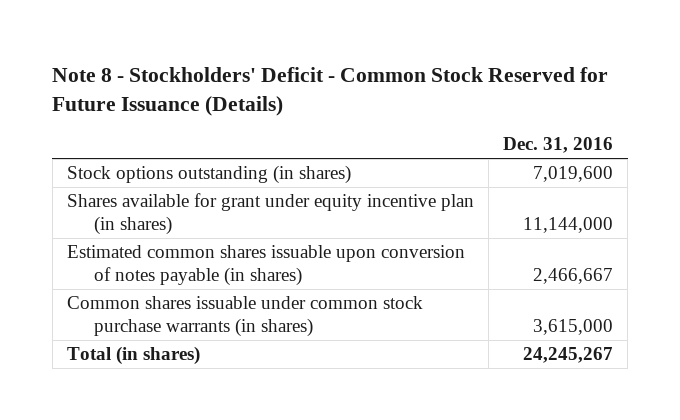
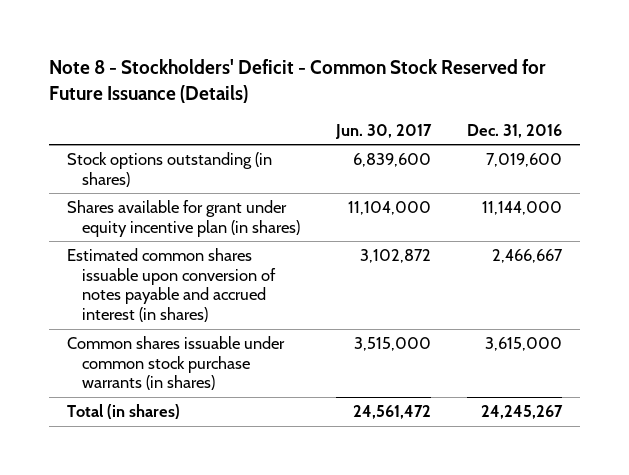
none -> [335,123,433,139] Jun. 30, 2017
[66,245,465,287] Estimated common shares issuable upon conversion of notes payable (in shares) -> [66,248,277,323] Estimated common shares issuable upon conversion of notes payable and accrued interest (in shares)

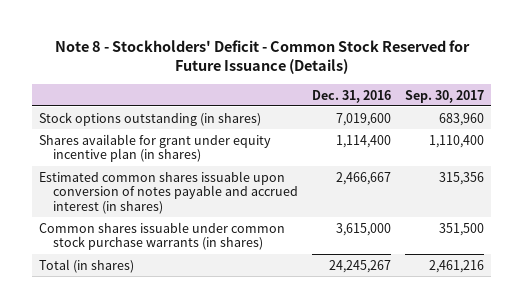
[335,123,433,139] Jun. 30, 2017 -> none
none -> [405,89,485,103] Sep. 30, 2017
[482,201,563,216] 11,144,000 -> [336,134,392,148] 1,114,400

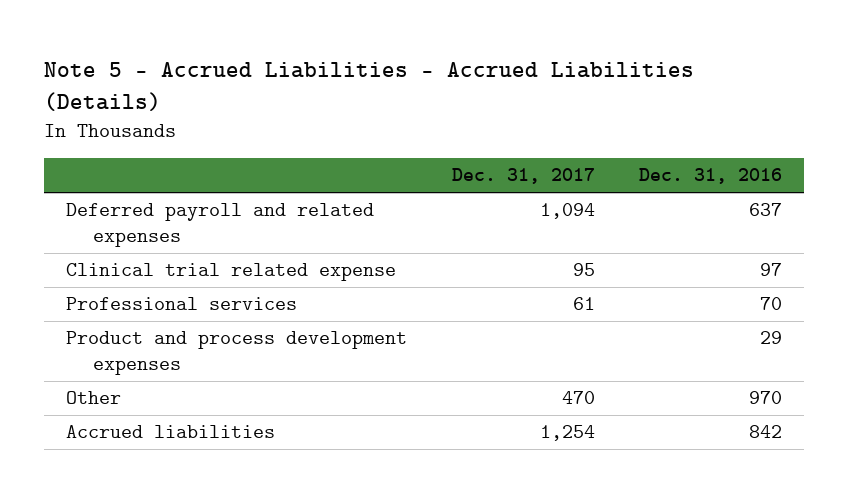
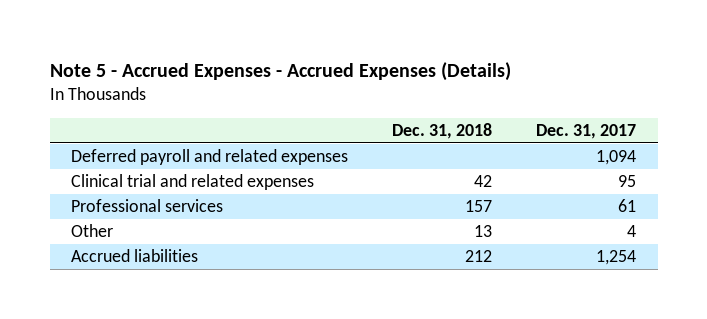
[44,61,695,111] Note 5 - Accrued Liabilities - Accrued Liabilities (Details) -> [49,61,511,81] Note 5 - Accrued Expenses - Accrued Expenses (Details)
[638,168,782,185] Dec. 31, 2016 -> none
none -> [392,122,493,139] Dec. 31, 2018
[66,263,397,282] Clinical trial related expense -> [71,174,315,191] Clinical trial and related expenses
[66,331,408,376] Product and process development expenses -> none
[561,391,595,405] 470 -> [626,225,636,238] 4

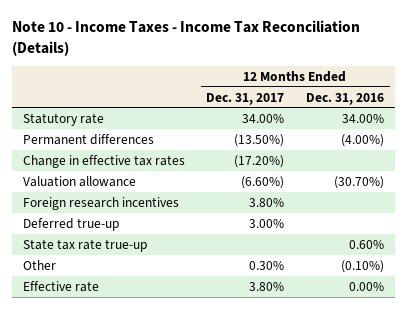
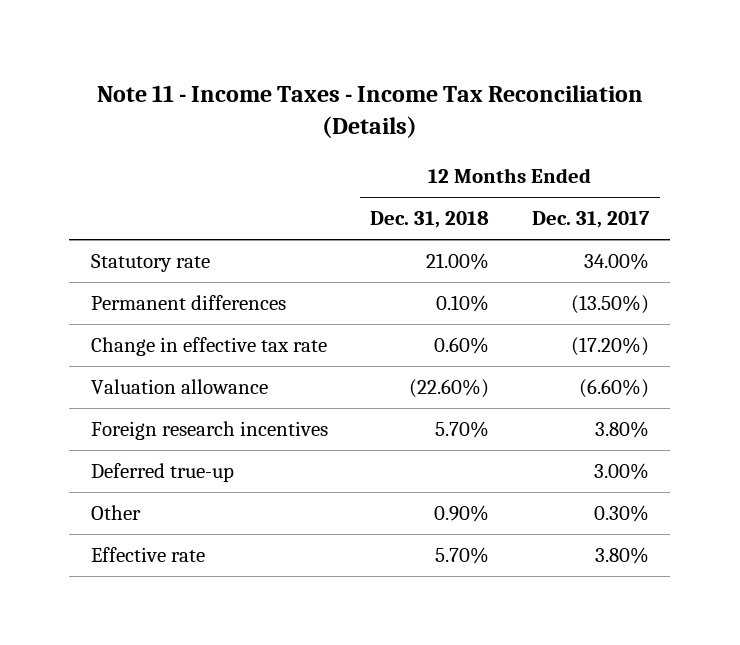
[11,20,360,56] Note 10 - Income Taxes - Income Tax Reconciliation (Details) -> [96,84,643,139] Note 11 - Income Taxes - Income Tax Reconciliation (Details)
[306,92,385,105] Dec. 31, 2016 -> none
none -> [370,211,490,229] Dec. 31, 2018
[22,154,185,168] Change in effective tax rates -> [90,337,327,357] Change in effective tax rate
[22,238,148,252] State tax rate true-up -> none

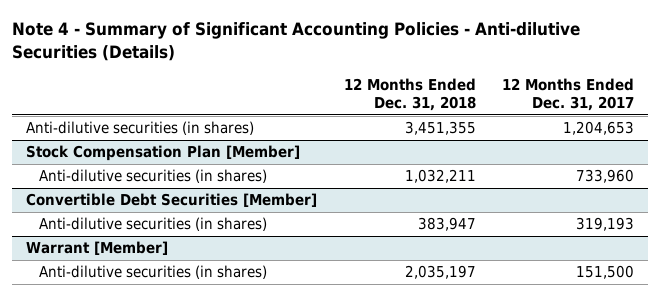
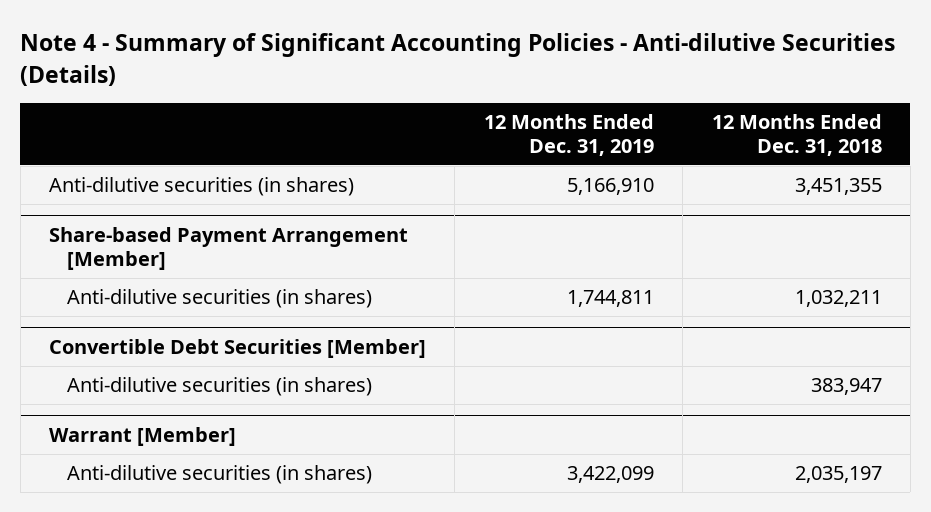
[502,77,635,112] 12 Months Ended Dec. 31, 2017 -> none
none -> [483,113,654,156] 12 Months Ended Dec. 31, 2019
[25,145,300,162] Stock Compensation Plan [Member] -> [49,227,409,271] Share-based Payment Arrangement [Member]

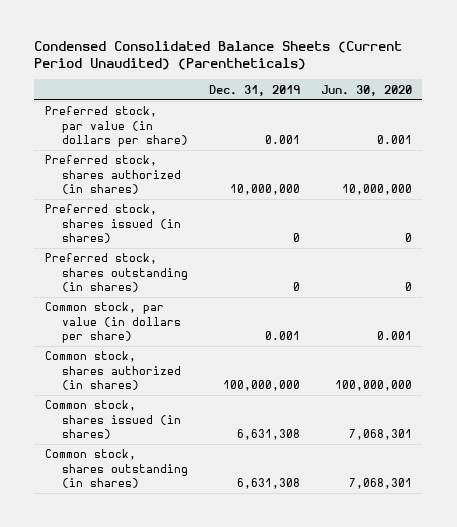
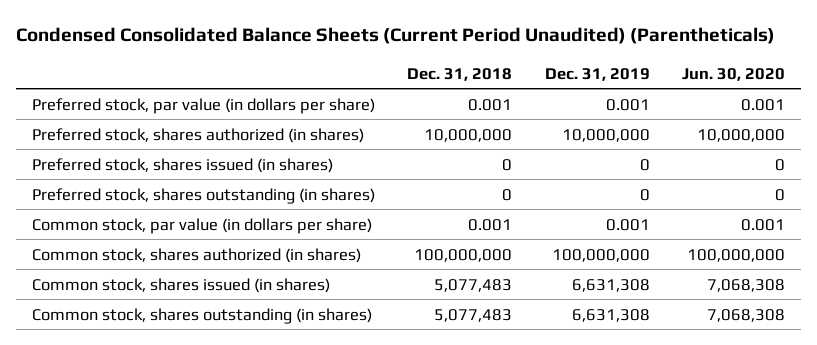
none -> [407,67,513,81] Dec. 31, 2018
[348,428,412,440] 7,068,301 -> [706,278,785,292] 7,068,308
[348,477,412,489] 7,068,301 -> [706,308,785,322] 7,068,308

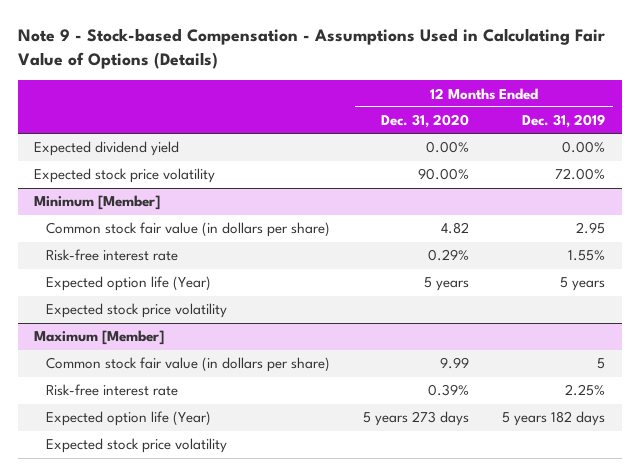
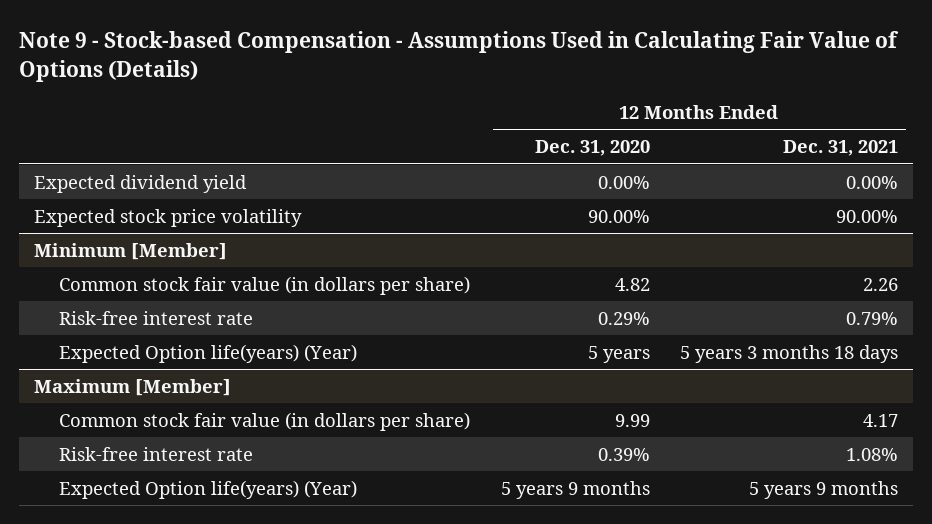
[522,114,606,129] Dec. 31, 2019 -> none
none -> [782,140,898,157] Dec. 31, 2021
[46,303,228,319] Expected stock price volatility -> none
[46,276,212,292] Expected option life (Year) -> [59,343,358,363] Expected Option life(years) (Year)
[46,438,228,454] Expected stock price volatility -> none
[46,411,212,427] Expected option life (Year) -> [59,479,358,499] Expected Option life(years) (Year)
[363,411,470,427] 5 years 273 days -> [500,480,650,499] 5 years 9 months

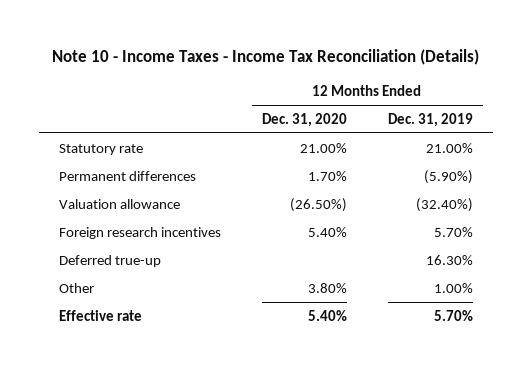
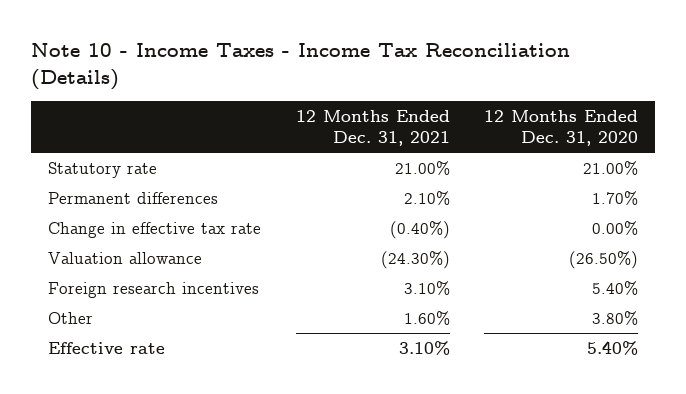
[387,112,473,127] Dec. 31, 2019 -> none
none -> [295,110,450,146] 12 Months Ended Dec. 31, 2021
none -> [48,222,262,239] Change in effective tax rate
[59,254,162,267] Deferred true-up -> none

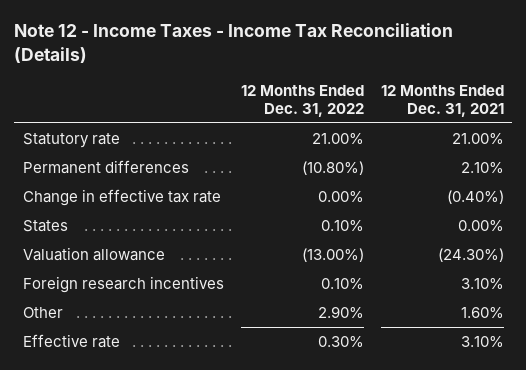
[30,43,570,90] Note 10 - Income Taxes - Income Tax Reconciliation (Details) -> [14,23,454,63] Note 12 - Income Taxes - Income Tax Reconciliation (Details)
[484,110,639,146] 12 Months Ended Dec. 31, 2020 -> none
none -> [240,85,364,117] 12 Months Ended Dec. 31, 2022
none -> [22,220,68,233] States

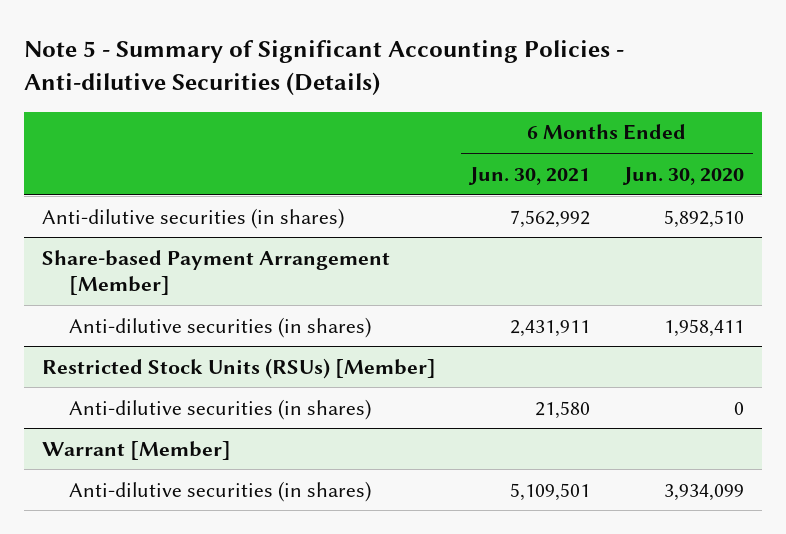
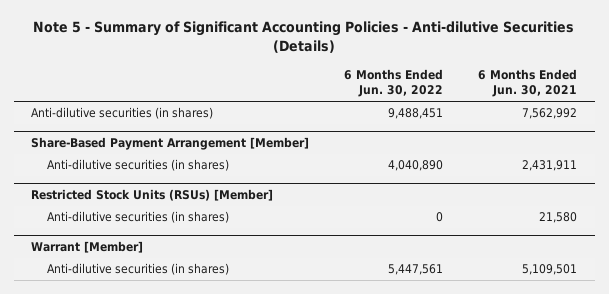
[622,166,745,185] Jun. 30, 2020 -> none
none -> [344,68,444,98] 6 Months Ended Jun. 30, 2022
[41,249,390,296] Share-based Payment Arrangement [Member] -> [31,137,310,151] Share-Based Payment Arrangement [Member]

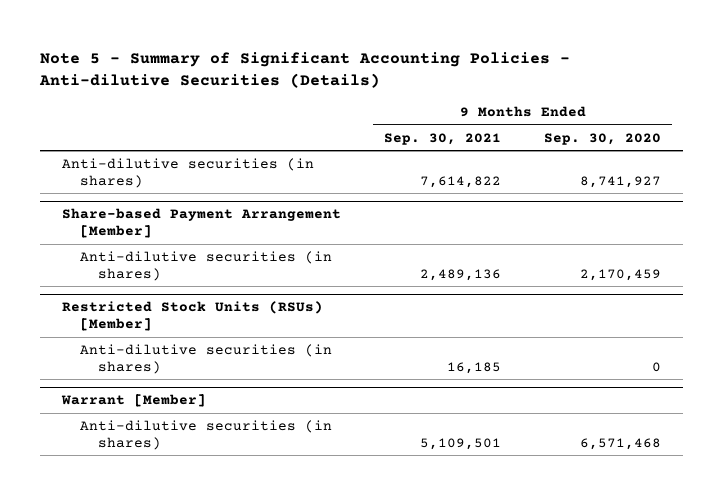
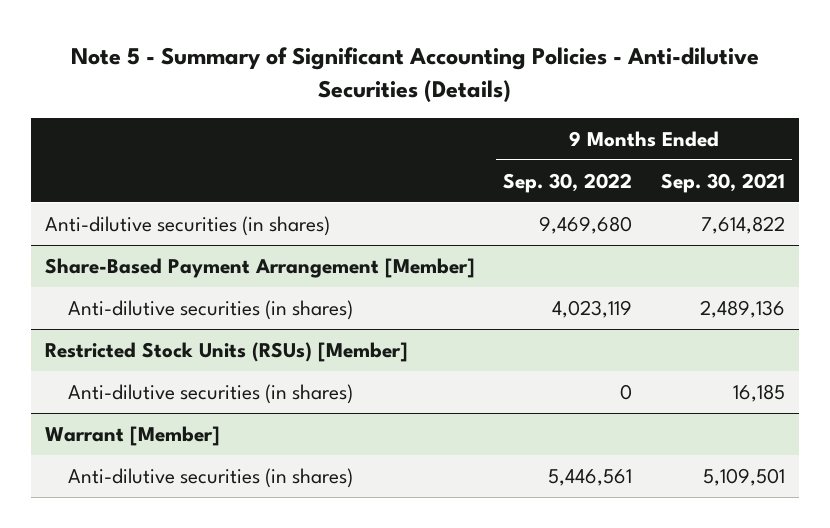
[544,132,662,145] Sep. 30, 2020 -> none
none -> [503,172,633,193] Sep. 30, 2022
[61,208,341,239] Share-based Payment Arrangement [Member] -> [45,257,476,278] Share-Based Payment Arrangement [Member]

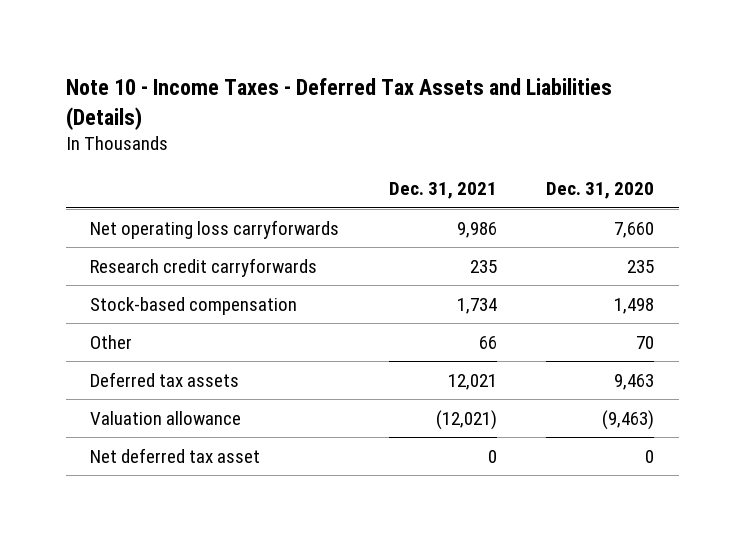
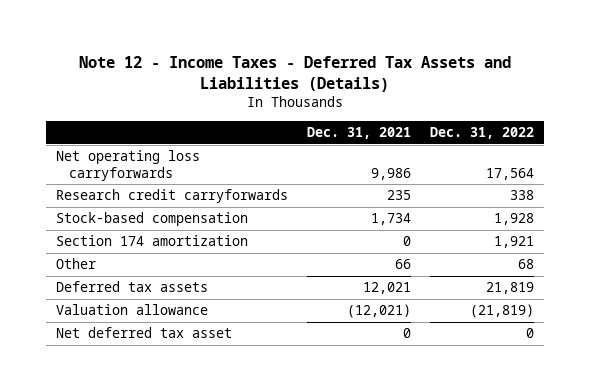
[65,78,612,130] Note 10 - Income Taxes - Deferred Tax Assets and Liabilities (Details) -> [79,55,512,92] Note 12 - Income Taxes - Deferred Tax Assets and Liabilities (Details)
[546,182,655,200] Dec. 31, 2020 -> none
none -> [430,127,535,140] Dec. 31, 2022
none -> [55,235,248,247] Section 174 amortization

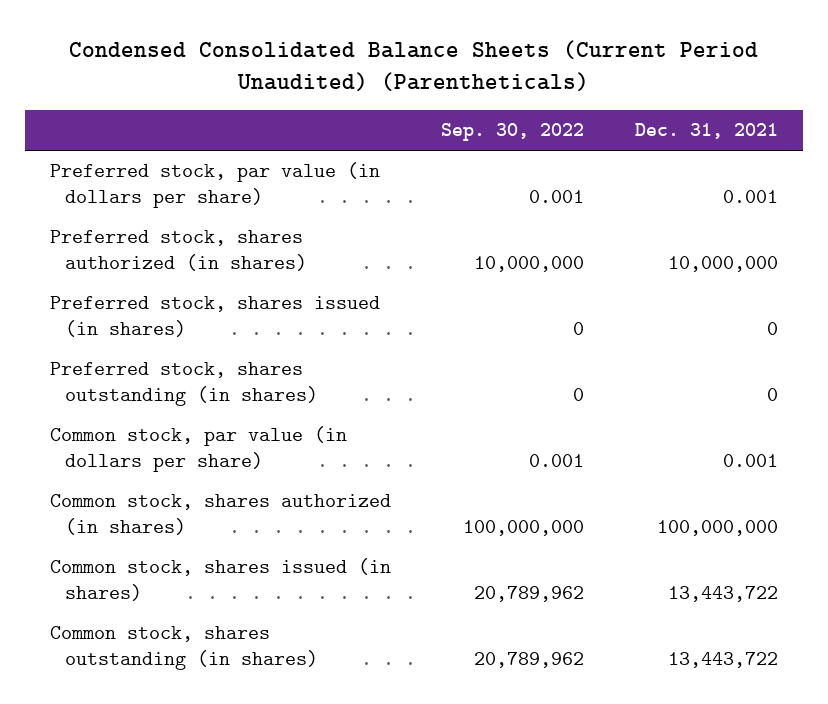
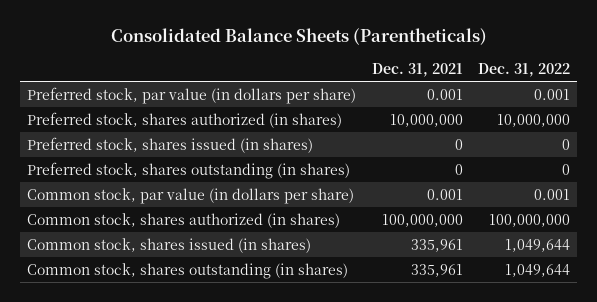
[68,40,758,92] Condensed Consolidated Balance Sheets (Current Period Unaudited) (Parentheticals) -> [110,27,487,45] Consolidated Balance Sheets (Parentheticals)
[441,123,585,142] Sep. 30, 2022 -> none
none -> [477,62,570,77] Dec. 31, 2022
[667,586,778,603] 13,443,722 -> [410,238,463,252] 335,961
[667,652,778,669] 13,443,722 -> [410,263,463,277] 335,961

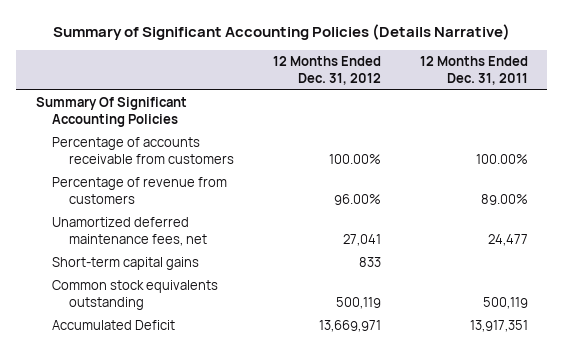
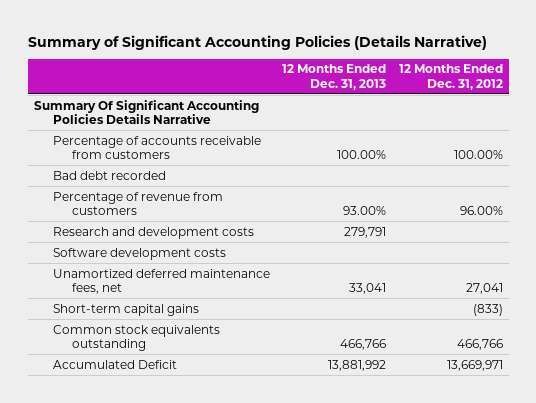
[419,56,528,86] 12 Months Ended Dec. 31, 2011 -> none
none -> [282,64,387,90] 12 Months Ended Dec. 31, 2013
[35,97,187,128] Summary Of Significant Accounting Policies -> [33,99,259,125] Summary Of Significant Accounting Policies Details Narrative
none -> [52,170,166,180] Bad debt recorded
none -> [52,226,254,239] Research and development costs
none -> [52,247,226,260] Software development costs
[358,257,381,268] 833 -> [472,303,503,316] (833)
[335,297,381,310] 500,119 -> [456,339,503,351] 466,766

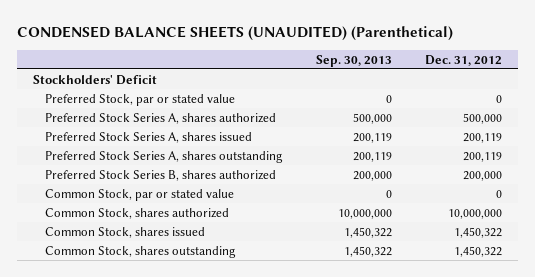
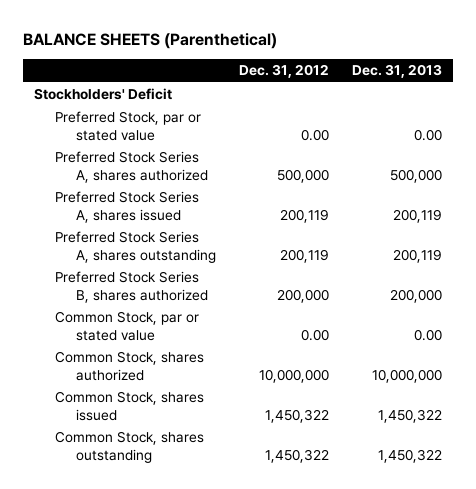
[16,25,453,41] CONDENSED BALANCE SHEETS (UNAUDITED) (Parenthetical) -> [22,32,277,49] BALANCE SHEETS (Parenthetical)
[315,54,392,67] Sep. 30, 2013 -> none
none -> [351,64,442,79] Dec. 31, 2013
[495,94,502,103] 0 -> [300,128,329,141] 0.00
[495,189,502,198] 0 -> [300,328,329,341] 0.00

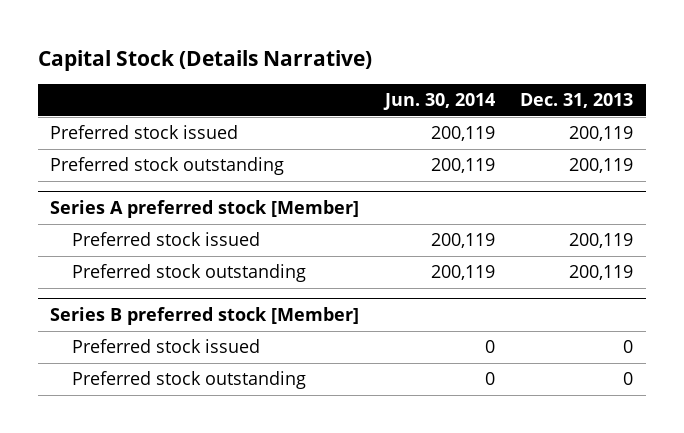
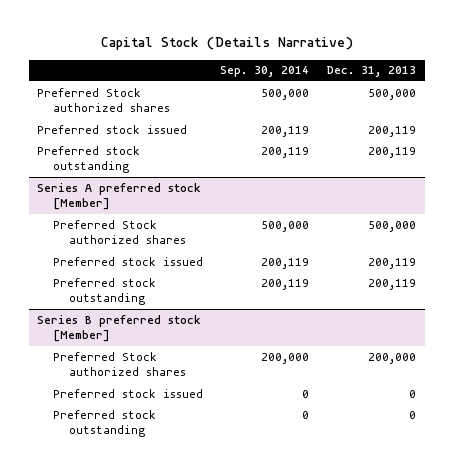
[382,92,495,110] Jun. 30, 2014 -> none
none -> [220,66,310,78] Sep. 30, 2014
none -> [37,87,171,113] Preferred Stock authorized shares
none -> [53,219,187,245] Preferred Stock authorized shares
none -> [53,351,187,377] Preferred Stock authorized shares

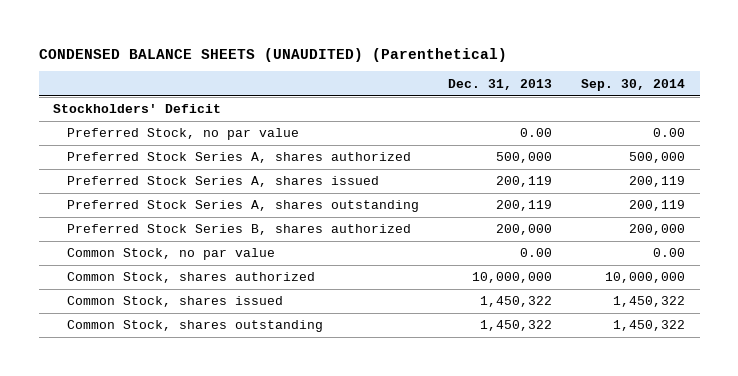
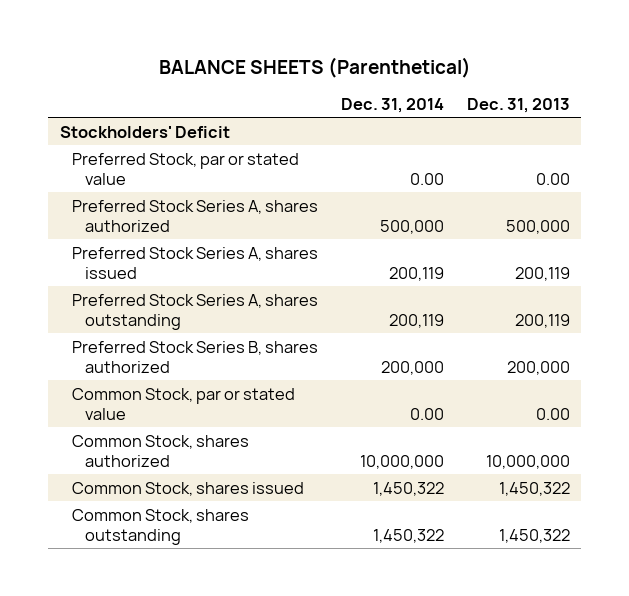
[38,47,507,62] CONDENSED BALANCE SHEETS (UNAUDITED) (Parenthetical) -> [158,56,471,78] BALANCE SHEETS (Parenthetical)
[580,78,685,91] Sep. 30, 2014 -> none
none -> [341,97,445,113] Dec. 31, 2014
[66,128,299,141] Preferred Stock, no par value -> [72,152,300,185] Preferred Stock, par or stated value
[66,248,275,261] Common Stock, no par value -> [72,387,296,420] Common Stock, par or stated value

